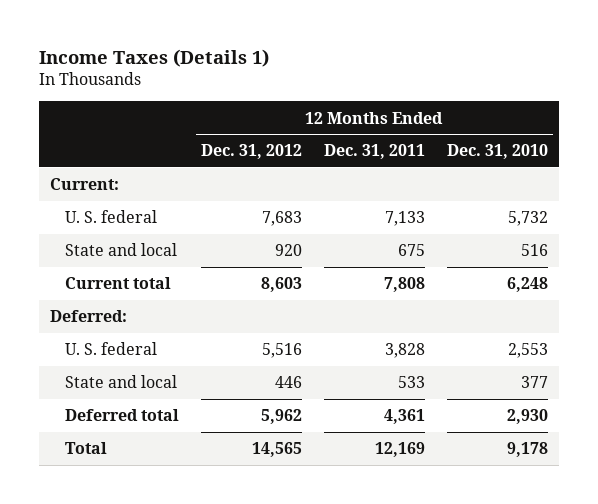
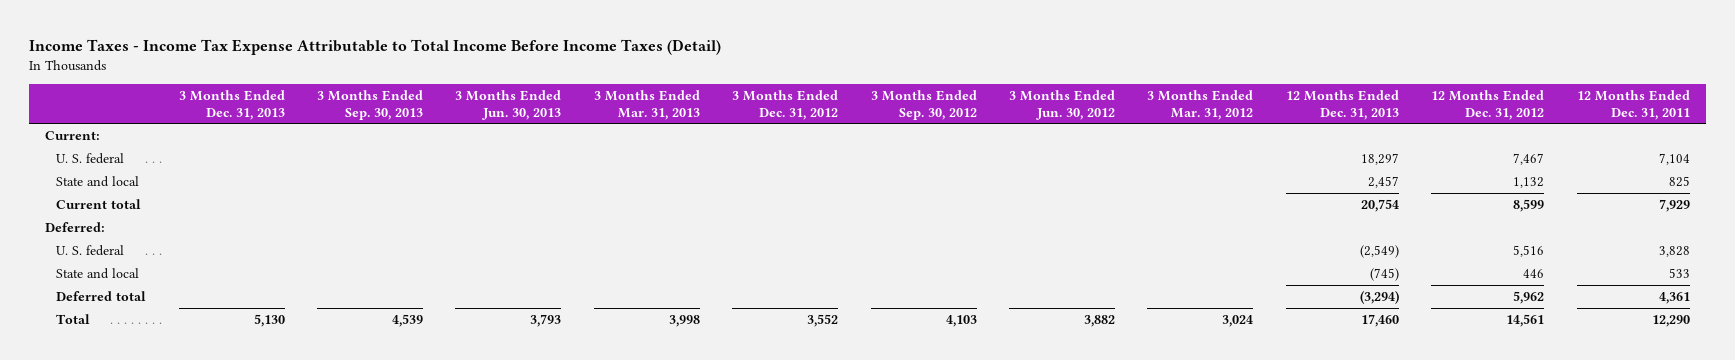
[38,48,269,67] Income Taxes (Details 1) -> [29,38,722,55] Income Taxes - Income Tax Expense Attributable to Total Income Before Income Taxes (Detail)
[446,144,548,160] Dec. 31, 2010 -> none
none -> [178,89,285,120] 3 Months Ended Dec. 31, 2013
none -> [317,89,424,120] 3 Months Ended Sep. 30, 2013
none -> [455,89,562,120] 3 Months Ended Jun. 30, 2013
none -> [593,89,700,120] 3 Months Ended Mar. 31, 2013
none -> [732,89,839,120] 3 Months Ended Dec. 31, 2012
none -> [870,89,977,120] 3 Months Ended Sep. 30, 2012
none -> [1009,89,1116,120] 3 Months Ended Jun. 30, 2012
none -> [1147,89,1254,120] 3 Months Ended Mar. 31, 2012
none -> [1285,89,1399,120] 12 Months Ended Dec. 31, 2013
[262,211,303,227] 7,683 -> [1513,152,1545,165] 7,467
[384,211,425,227] 7,133 -> [1658,152,1690,165] 7,104
[275,244,303,257] 920 -> [1513,176,1545,188] 1,132
[397,244,425,257] 675 -> [1668,175,1690,187] 825
[261,277,303,293] 8,603 -> [1513,198,1545,212] 8,599
[383,277,425,293] 7,808 -> [1658,198,1690,212] 7,929
[252,442,303,458] 14,565 -> [1506,313,1545,327] 14,561
[374,442,425,458] 12,169 -> [1651,314,1690,327] 12,290

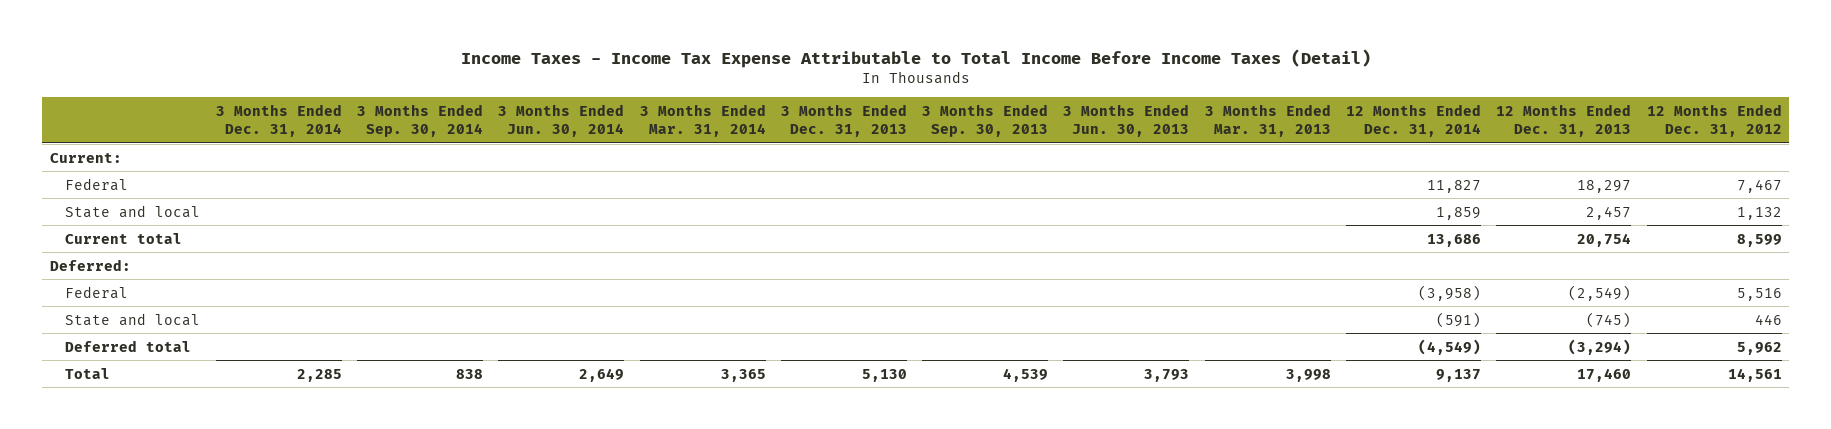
[732,89,839,120] 3 Months Ended Dec. 31, 2012 -> none
[870,89,977,120] 3 Months Ended Sep. 30, 2012 -> none
[1009,89,1116,120] 3 Months Ended Jun. 30, 2012 -> none
[1147,89,1254,120] 3 Months Ended Mar. 31, 2012 -> none
[1576,89,1690,120] 12 Months Ended Dec. 31, 2011 -> none
none -> [215,103,342,138] 3 Months Ended Dec. 31, 2014
none -> [356,103,483,138] 3 Months Ended Sep. 30, 2014
none -> [498,103,625,138] 3 Months Ended Jun. 30, 2014
none -> [639,103,766,138] 3 Months Ended Mar. 31, 2014
none -> [1346,103,1482,138] 12 Months Ended Dec. 31, 2014
[56,152,125,164] U. S. federal -> [65,177,129,191] Federal
[56,244,125,256] U. S. federal -> [65,285,129,299] Federal

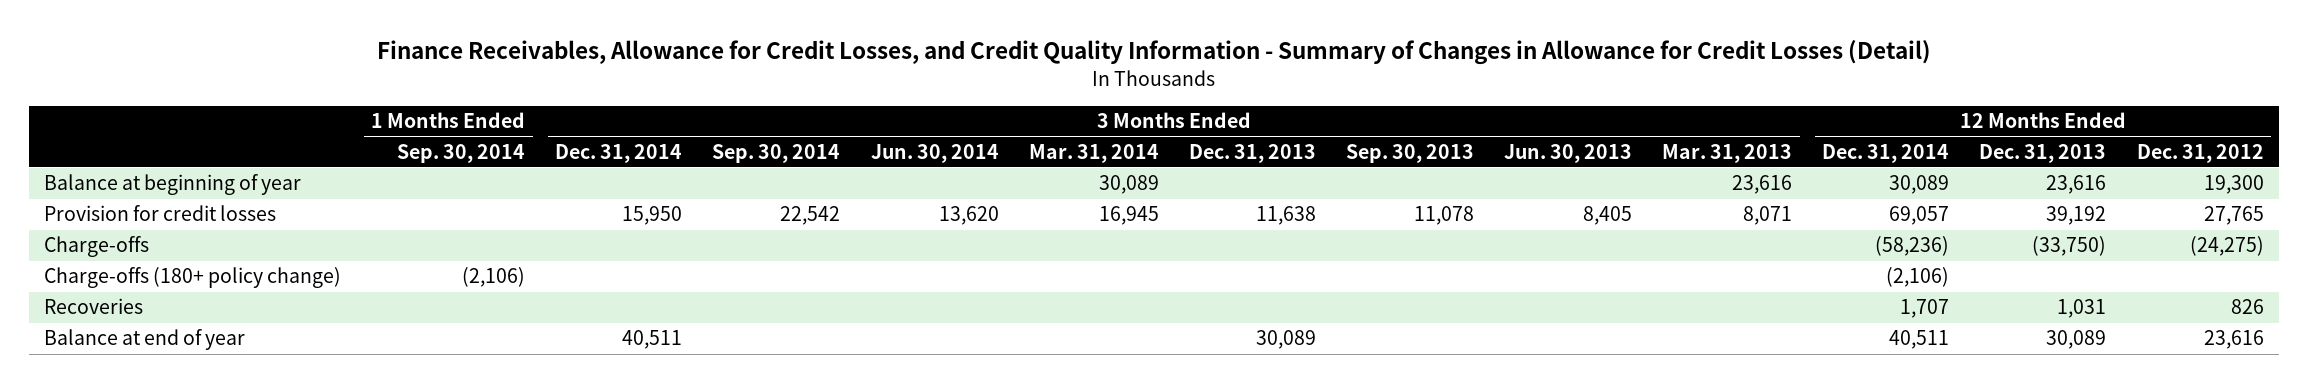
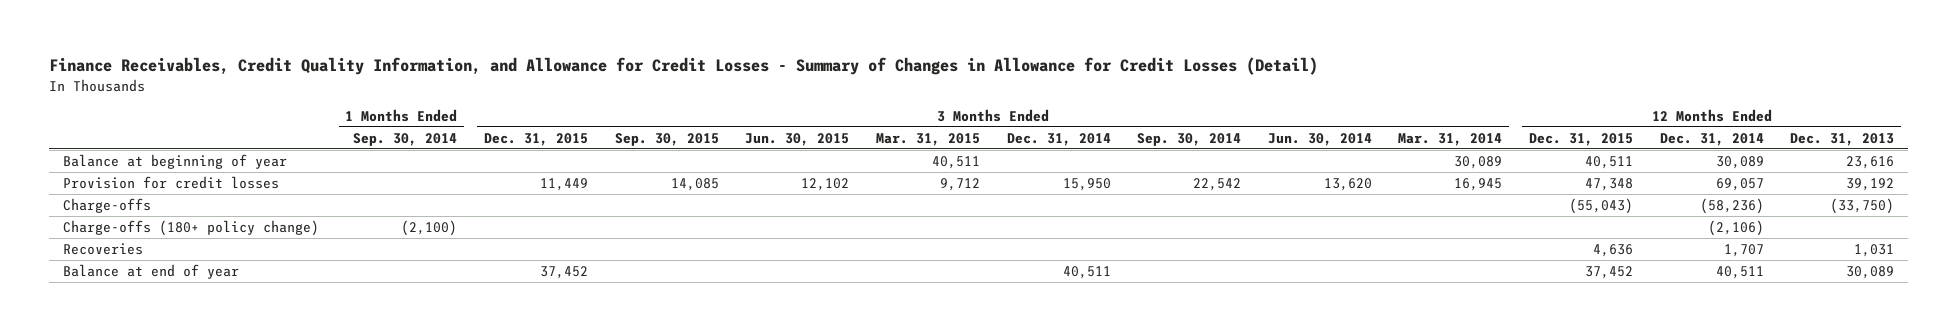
[376,40,1931,66] Finance Receivables, Allowance for Credit Losses, and Credit Quality Information - Summary of Changes in Allowance for Credit Losses (Detail) -> [49,57,1319,76] Finance Receivables, Credit Quality Information, and Allowance for Credit Losses - Summary of Changes in Allowance for Credit Losses (Detail)
[1188,143,1316,163] Dec. 31, 2013 -> none
[1345,143,1474,163] Sep. 30, 2013 -> none
[1504,143,1633,163] Jun. 30, 2013 -> none
[1662,143,1793,163] Mar. 31, 2013 -> none
[2136,143,2264,163] Dec. 31, 2012 -> none
none -> [484,132,589,146] Dec. 31, 2015
none -> [614,132,719,146] Sep. 30, 2015
none -> [745,132,850,146] Jun. 30, 2015
none -> [875,132,980,146] Mar. 31, 2015
none -> [1528,132,1633,146] Dec. 31, 2015
[462,267,526,288] (2,106) -> [401,219,458,236] (2,100)

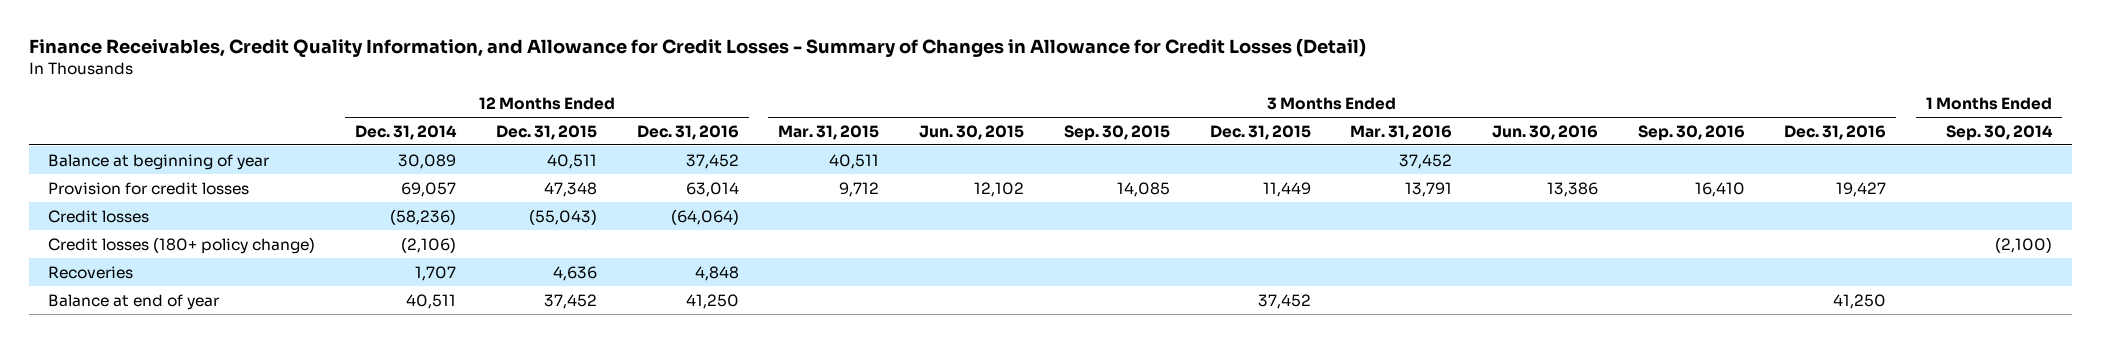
[1006,132,1111,146] Dec. 31, 2014 -> none
[1137,132,1242,146] Sep. 30, 2014 -> none
[1267,132,1372,146] Jun. 30, 2014 -> none
[1398,132,1503,146] Mar. 31, 2014 -> none
[1790,132,1895,146] Dec. 31, 2013 -> none
none -> [636,124,739,140] Dec. 31, 2016
none -> [1350,124,1453,140] Mar. 31, 2016
none -> [1491,124,1598,140] Jun. 30, 2016
none -> [1637,124,1745,141] Sep. 30, 2016
none -> [1784,124,1887,140] Dec. 31, 2016
[62,197,151,213] Charge-offs -> [48,209,150,223] Credit losses
[62,219,319,236] Charge-offs (180+ policy change) -> [48,236,316,254] Credit losses (180+ policy change)

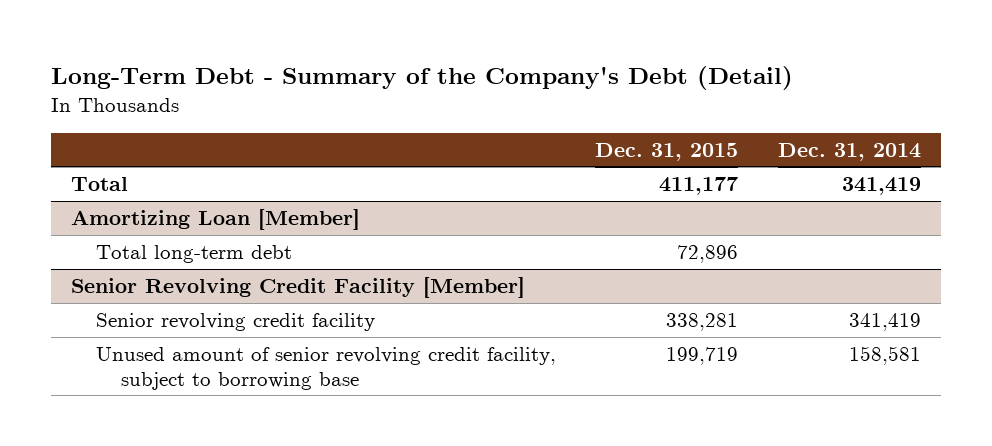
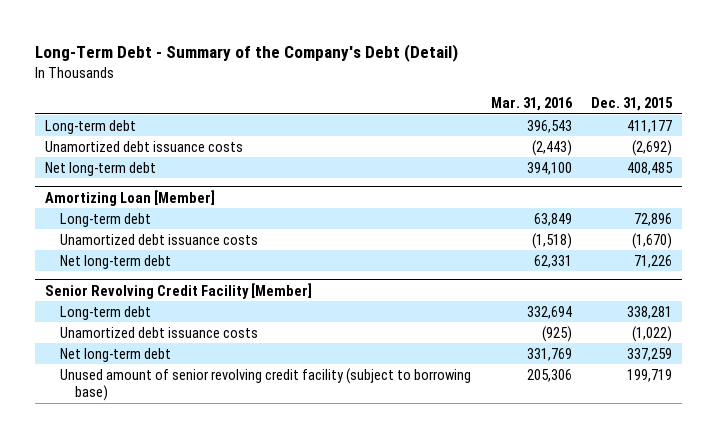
[777,142,921,161] Dec. 31, 2014 -> none
none -> [490,97,573,112] Mar. 31, 2016
[70,177,128,192] Total -> [45,119,137,134] Long-term debt
none -> [45,140,244,152] Unamortized debt issuance costs
none -> [45,161,157,176] Net long-term debt
[96,245,293,264] Total long-term debt -> [60,212,152,227] Long-term debt
none -> [60,233,259,245] Unamortized debt issuance costs
none -> [60,254,172,269] Net long-term debt
[96,313,376,332] Senior revolving credit facility -> [60,305,152,320] Long-term debt
none -> [60,326,259,338] Unamortized debt issuance costs
none -> [60,347,172,362] Net long-term debt
[96,347,557,390] Unused amount of senior revolving credit facility, subject to borrowing base -> [60,367,472,402] Unused amount of senior revolving credit facility (subject to borrowing base)

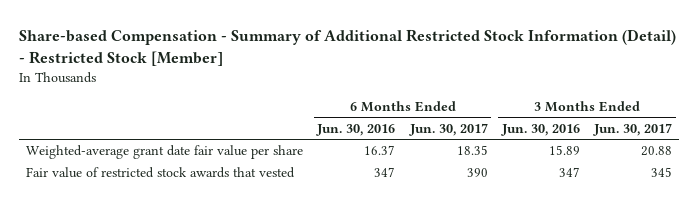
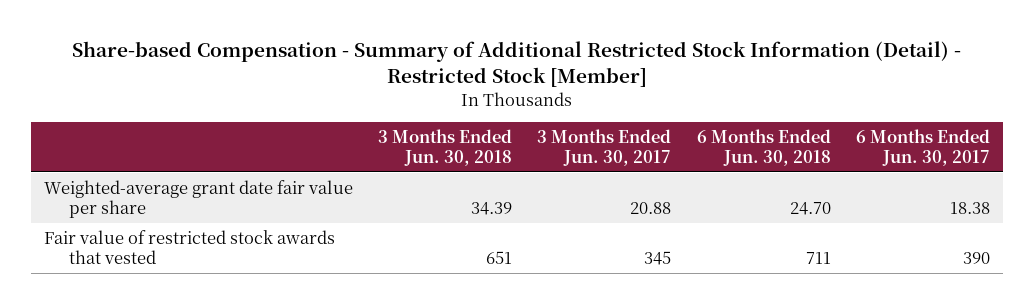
[316,124,396,137] Jun. 30, 2016 -> none
[500,124,580,137] Jun. 30, 2016 -> none
none -> [377,129,512,167] 3 Months Ended Jun. 30, 2018
none -> [696,129,831,167] 6 Months Ended Jun. 30, 2018
[456,145,488,156] 18.35 -> [949,202,990,215] 18.38

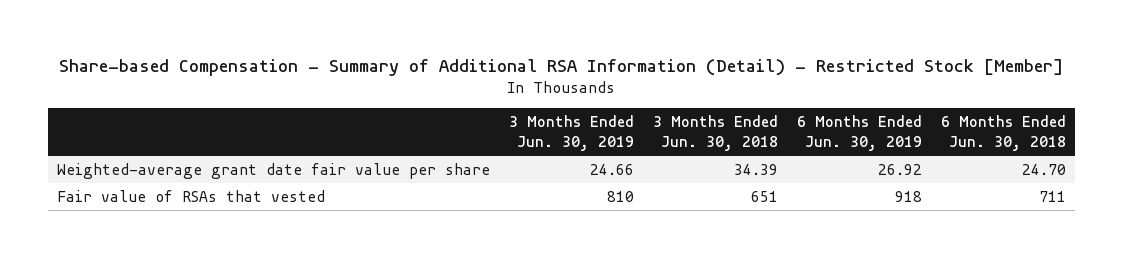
[71,40,961,87] Share-based Compensation - Summary of Additional Restricted Stock Information (Detail) - Restricted Stock [Member] -> [59,58,1064,76] Share-based Compensation - Summary of Additional RSA Information (Detail) - Restricted Stock [Member]
[537,129,672,167] 3 Months Ended Jun. 30, 2017 -> none
[855,129,990,167] 6 Months Ended Jun. 30, 2017 -> none
none -> [509,115,635,151] 3 Months Ended Jun. 30, 2019
none -> [796,115,922,151] 6 Months Ended Jun. 30, 2019
[43,229,335,265] Fair value of restricted stock awards that vested -> [57,189,326,202] Fair value of RSAs that vested

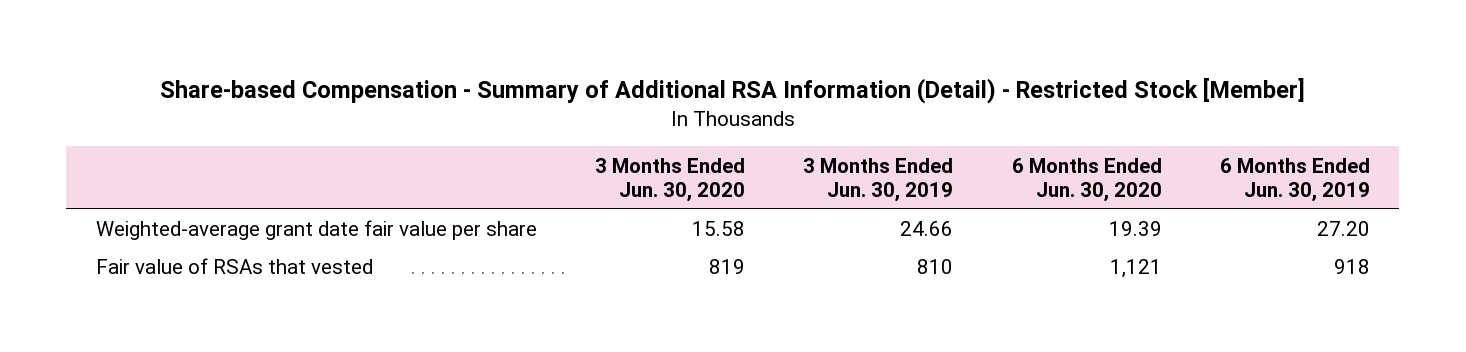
[652,115,778,151] 3 Months Ended Jun. 30, 2018 -> none
[940,115,1066,151] 6 Months Ended Jun. 30, 2018 -> none
none -> [594,157,745,203] 3 Months Ended Jun. 30, 2020
none -> [1011,157,1162,203] 6 Months Ended Jun. 30, 2020
[877,163,922,175] 26.92 -> [1317,221,1371,237] 27.20

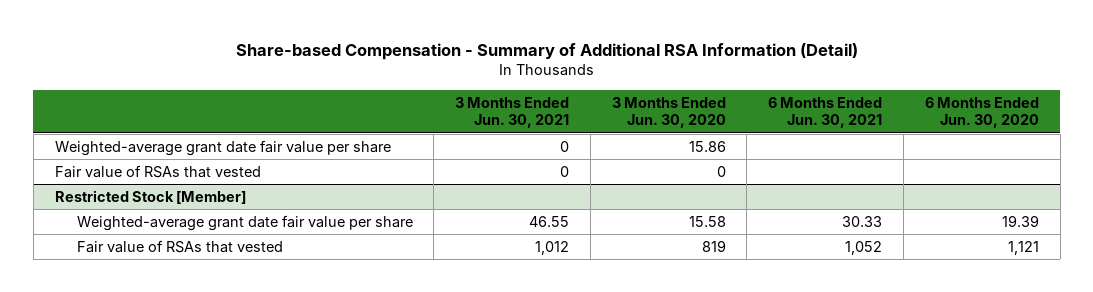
[159,78,1305,105] Share-based Compensation - Summary of Additional RSA Information (Detail) - Restricted Stock [Member] -> [235,42,858,60] Share-based Compensation - Summary of Additional RSA Information (Detail)
[803,157,954,203] 3 Months Ended Jun. 30, 2019 -> none
[1220,157,1371,203] 6 Months Ended Jun. 30, 2019 -> none
none -> [455,96,570,129] 3 Months Ended Jun. 30, 2021
none -> [768,96,883,129] 6 Months Ended Jun. 30, 2021
none -> [54,139,391,156] Weighted-average grant date fair value per share
none -> [54,164,261,178] Fair value of RSAs that vested
none -> [54,189,246,204] Restricted Stock [Member]

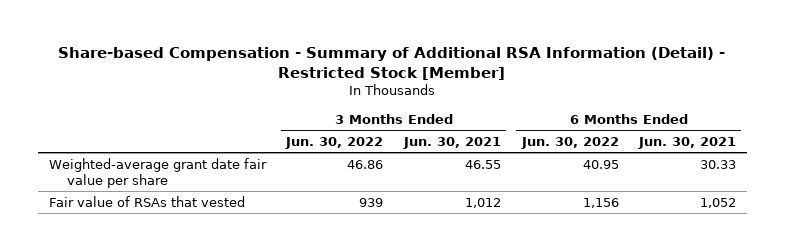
[235,42,858,60] Share-based Compensation - Summary of Additional RSA Information (Detail) -> [58,47,726,80] Share-based Compensation - Summary of Additional RSA Information (Detail) - Restricted Stock [Member]
[611,96,726,129] 3 Months Ended Jun. 30, 2020 -> none
[924,96,1039,129] 6 Months Ended Jun. 30, 2020 -> none
none -> [285,136,384,149] Jun. 30, 2022
none -> [520,136,619,149] Jun. 30, 2022
[54,139,391,156] Weighted-average grant date fair value per share -> none
[54,164,261,178] Fair value of RSAs that vested -> none
[54,189,246,204] Restricted Stock [Member] -> none

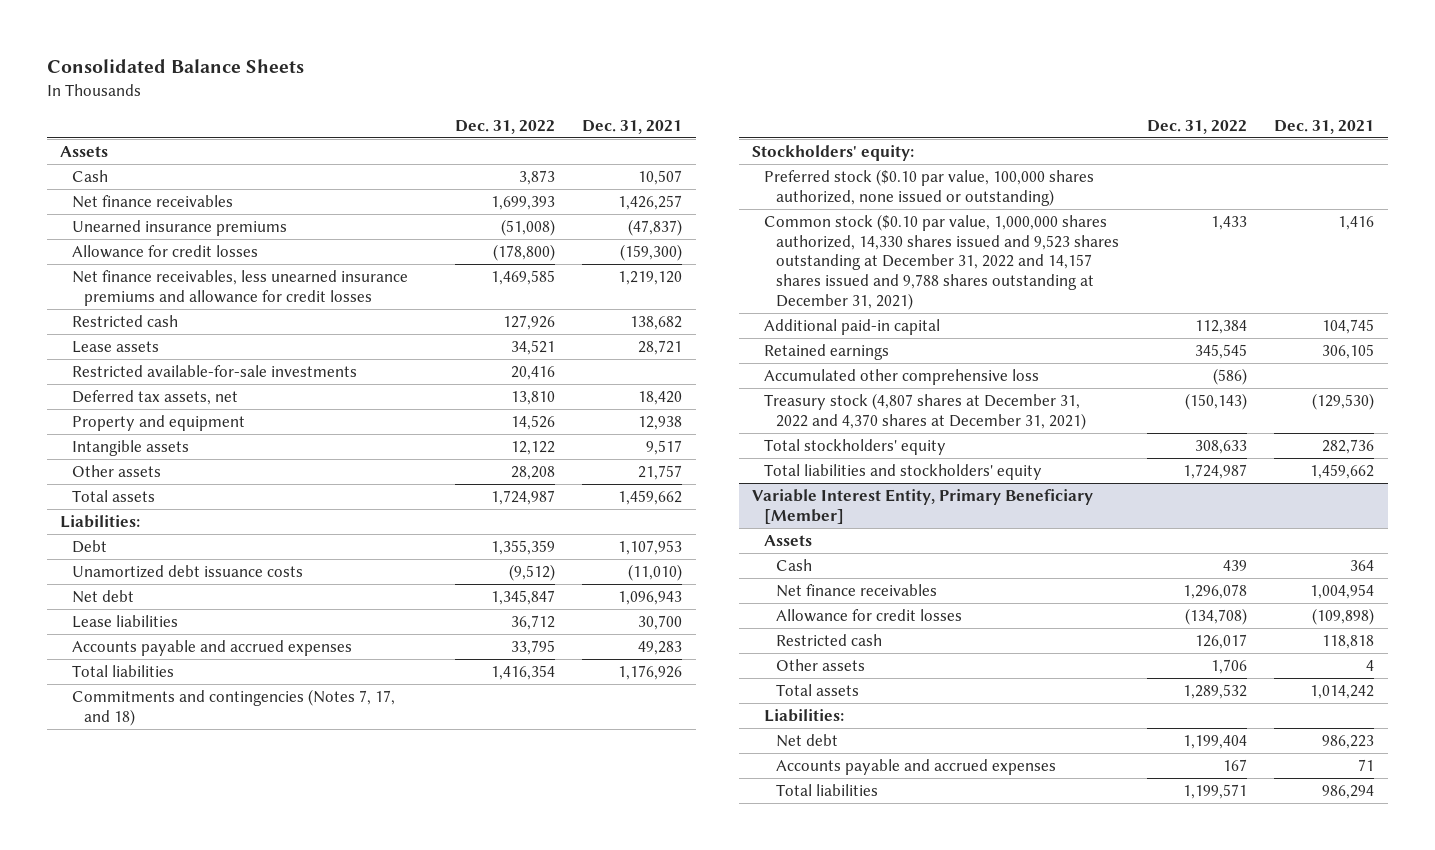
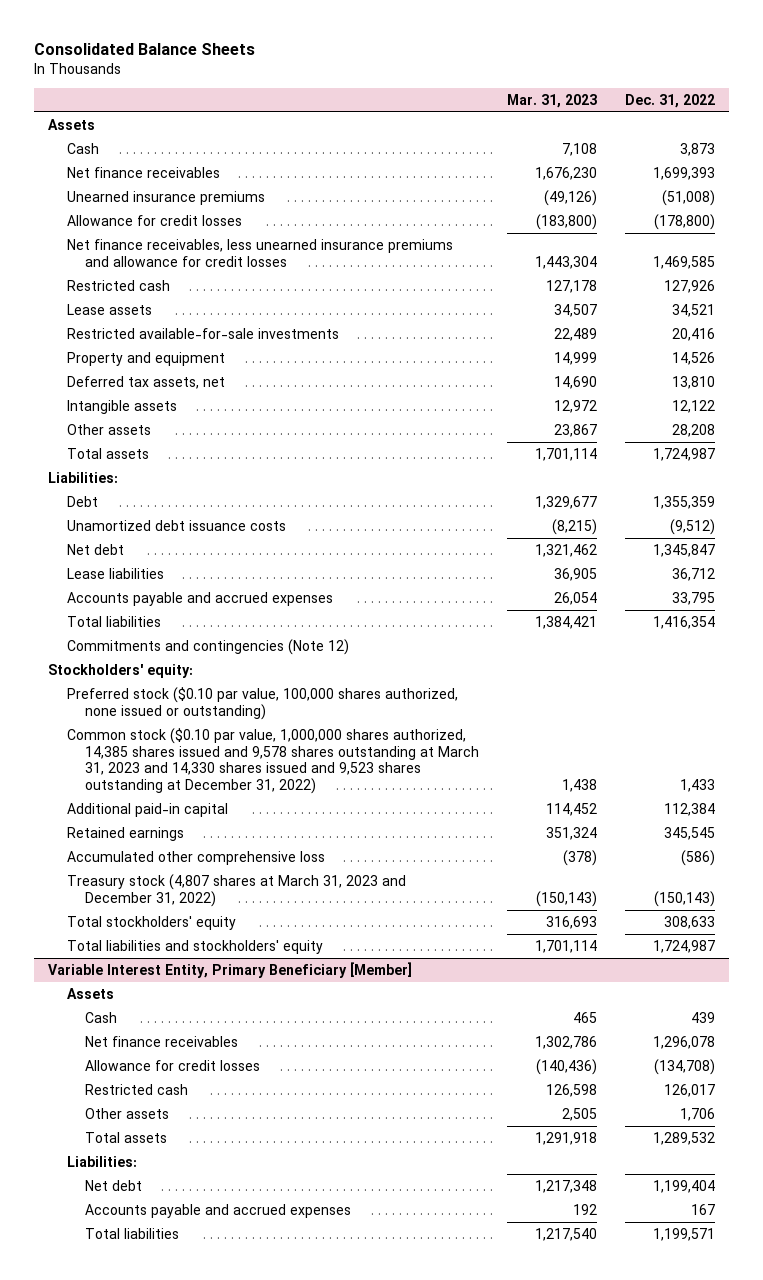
[582,119,683,134] Dec. 31, 2021 -> none
none -> [507,93,598,108] Mar. 31, 2023
[72,389,239,405] Deferred tax assets, net -> [66,375,225,389] Deferred tax assets, net
[72,688,396,726] Commitments and contingencies (Notes 7, 17, and 18) -> [66,638,349,655] Commitments and contingencies (Note 12)
[764,213,1120,310] Common stock ($0.10 par value, 1,000,000 shares authorized, 14,330 shares issued and 9,523 shares outstanding at December 31, 2022 and 14,157 shares issued and 9,788 shares outstanding at December 31, 2021) -> [66,727,480,795] Common stock ($0.10 par value, 1,000,000 shares authorized, 14,385 shares issued and 9,578 shares outstanding at March 31, 2023 and 14,330 shares issued and 9,523 shares outstanding at December 31, 2022)
[764,392,1087,430] Treasury stock (4,807 shares at December 31, 2022 and 4,370 shares at December 31, 2021) -> [66,873,406,907] Treasury stock (4,807 shares at March 31, 2023 and December 31, 2022)

